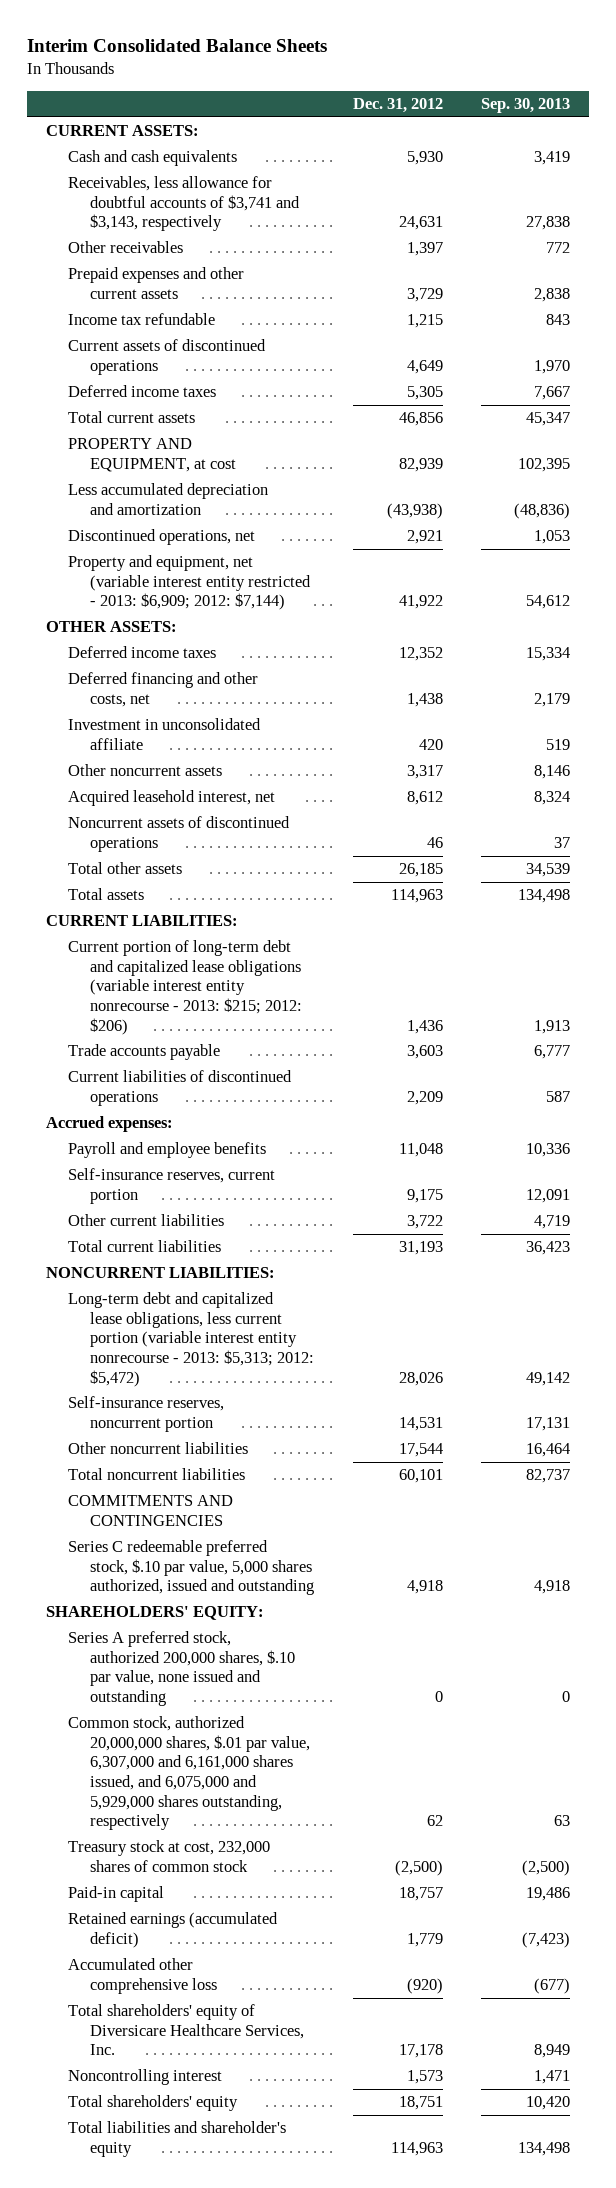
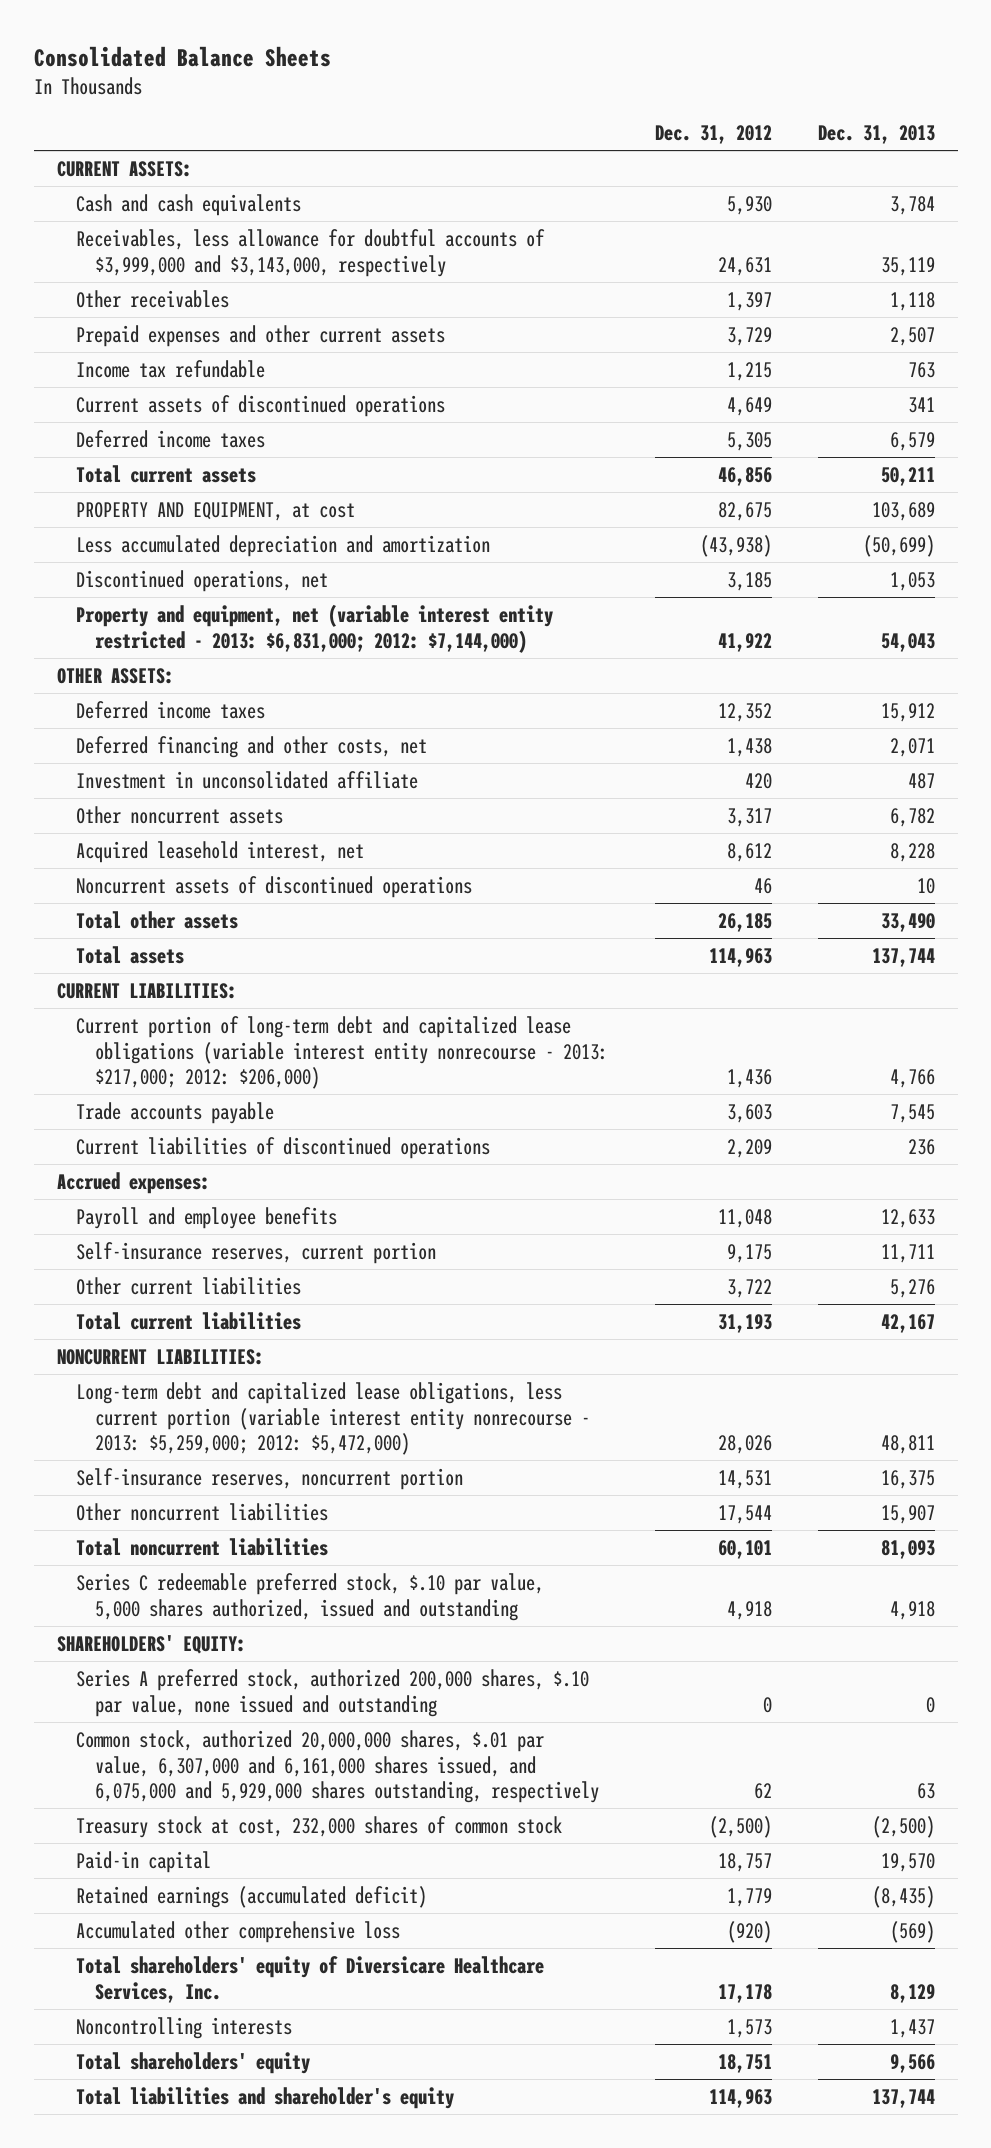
[26,39,327,53] Interim Consolidated Balance Sheets -> [33,46,331,68] Consolidated Balance Sheets
[480,97,570,113] Sep. 30, 2013 -> none
none -> [817,125,935,145] Dec. 31, 2013
[68,176,301,232] Receivables, less allowance for doubtful accounts of $3,741 and $3,143, respectively -> [76,228,546,277] Receivables, less allowance for doubtful accounts of $3,999,000 and $3,143,000, respectively
[398,457,443,472] 82,939 -> [717,501,772,521] 82,675
[406,530,443,545] 2,921 -> [726,571,772,591] 3,185
[68,555,312,611] Property and equipment, net (variable interest entity restricted - 2013: $6,909; 2012: $7,144) -> [76,603,554,653] Property and equipment, net (variable interest entity restricted - 2013: $6,831,000; 2012: $7,144,000)
[68,940,303,1035] Current portion of long-term debt and capitalized lease obligations (variable interest entity nonrecourse - 2013: $215; 2012: $206) -> [76,1015,609,1090] Current portion of long-term debt and capitalized lease obligations (variable interest entity nonrecourse - 2013: $217,000; 2012: $206,000)
[68,1292,315,1387] Long-term debt and capitalized lease obligations, less current portion (variable interest entity nonrecourse - 2013: $5,313; 2012: $5,472) -> [76,1381,591,1456] Long-term debt and capitalized lease obligations, less current portion (variable interest entity nonrecourse - 2013: $5,259,000; 2012: $5,472,000)
[68,1495,234,1526] COMMITMENTS AND CONTINGENCIES -> none
[68,2069,223,2086] Noncontrolling interest -> [76,2016,293,2039] Noncontrolling interests

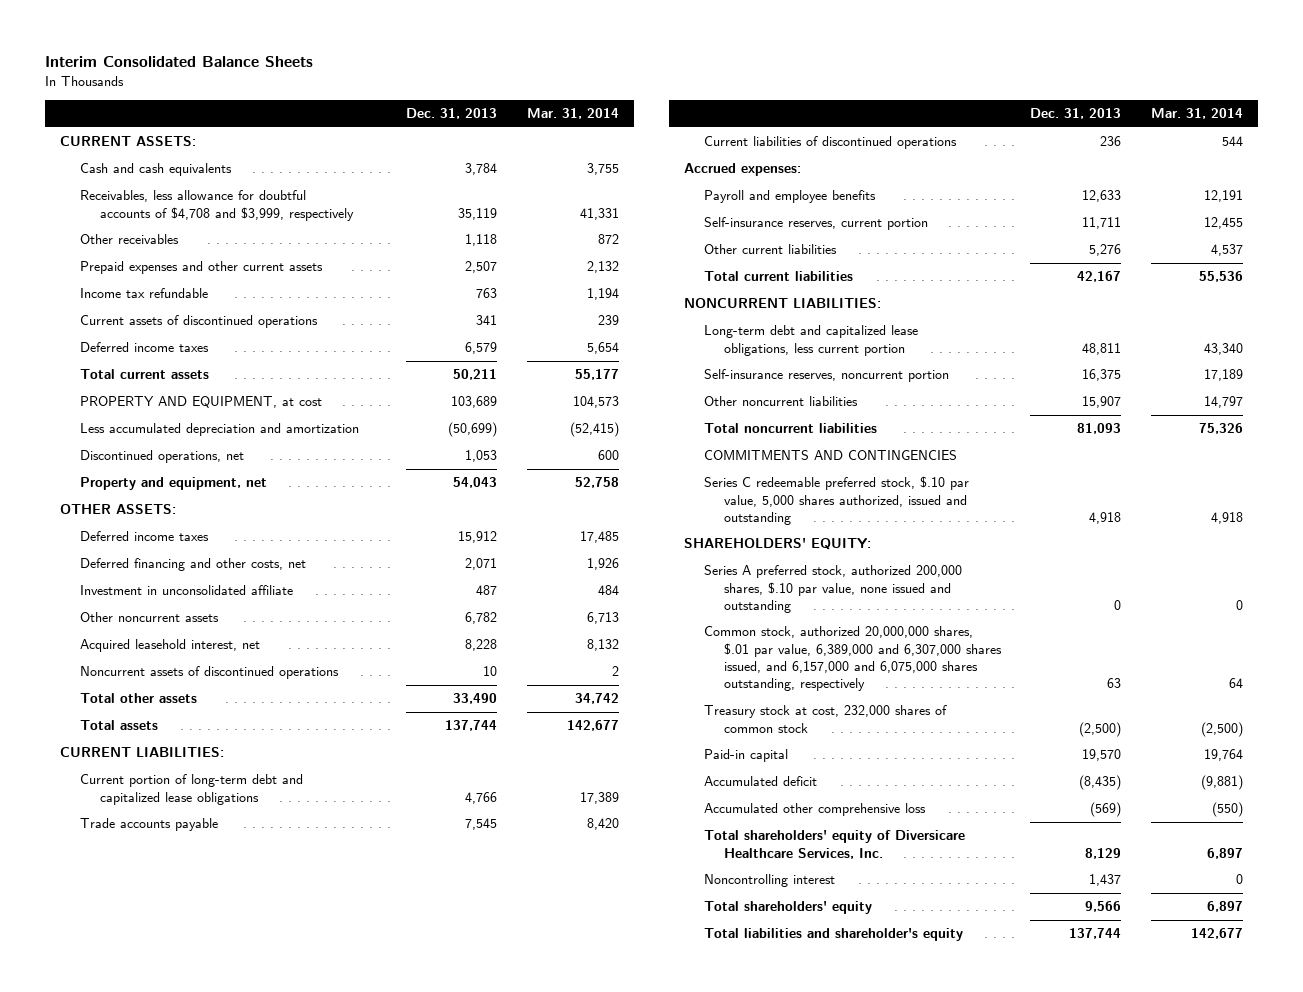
[33,46,331,68] Consolidated Balance Sheets -> [45,55,314,67] Interim Consolidated Balance Sheets
[654,125,772,145] Dec. 31, 2012 -> none
none -> [527,107,620,119] Mar. 31, 2014
[76,228,546,277] Receivables, less allowance for doubtful accounts of $3,999,000 and $3,143,000, respectively -> [79,190,354,221] Receivables, less allowance for doubtful accounts of $4,708 and $3,999, respectively
[76,603,554,653] Property and equipment, net (variable interest entity restricted - 2013: $6,831,000; 2012: $7,144,000) -> [79,477,267,491] Property and equipment, net
[76,1015,609,1090] Current portion of long-term debt and capitalized lease obligations (variable interest entity nonrecourse - 2013: $217,000; 2012: $206,000) -> [79,774,303,805] Current portion of long-term debt and capitalized lease obligations
[76,1381,591,1456] Long-term debt and capitalized lease obligations, less current portion (variable interest entity nonrecourse - 2013: $5,259,000; 2012: $5,472,000) -> [703,325,918,356] Long-term debt and capitalized lease obligations, less current portion
none -> [703,450,957,461] COMMITMENTS AND CONTINGENCIES
[76,1729,600,1804] Common stock, authorized 20,000,000 shares, $.01 par value, 6,307,000 and 6,161,000 shares issued, and 6,075,000 and 5,929,000 shares outstanding, respectively -> [703,626,1002,691] Common stock, authorized 20,000,000 shares, $.01 par value, 6,389,000 and 6,307,000 shares issued, and 6,157,000 and 6,075,000 shares outstanding, respectively
[76,1885,428,1908] Retained earnings (accumulated deficit) -> [703,776,817,787] Accumulated deficit
[76,2016,293,2039] Noncontrolling interests -> [703,874,835,888] Noncontrolling interest

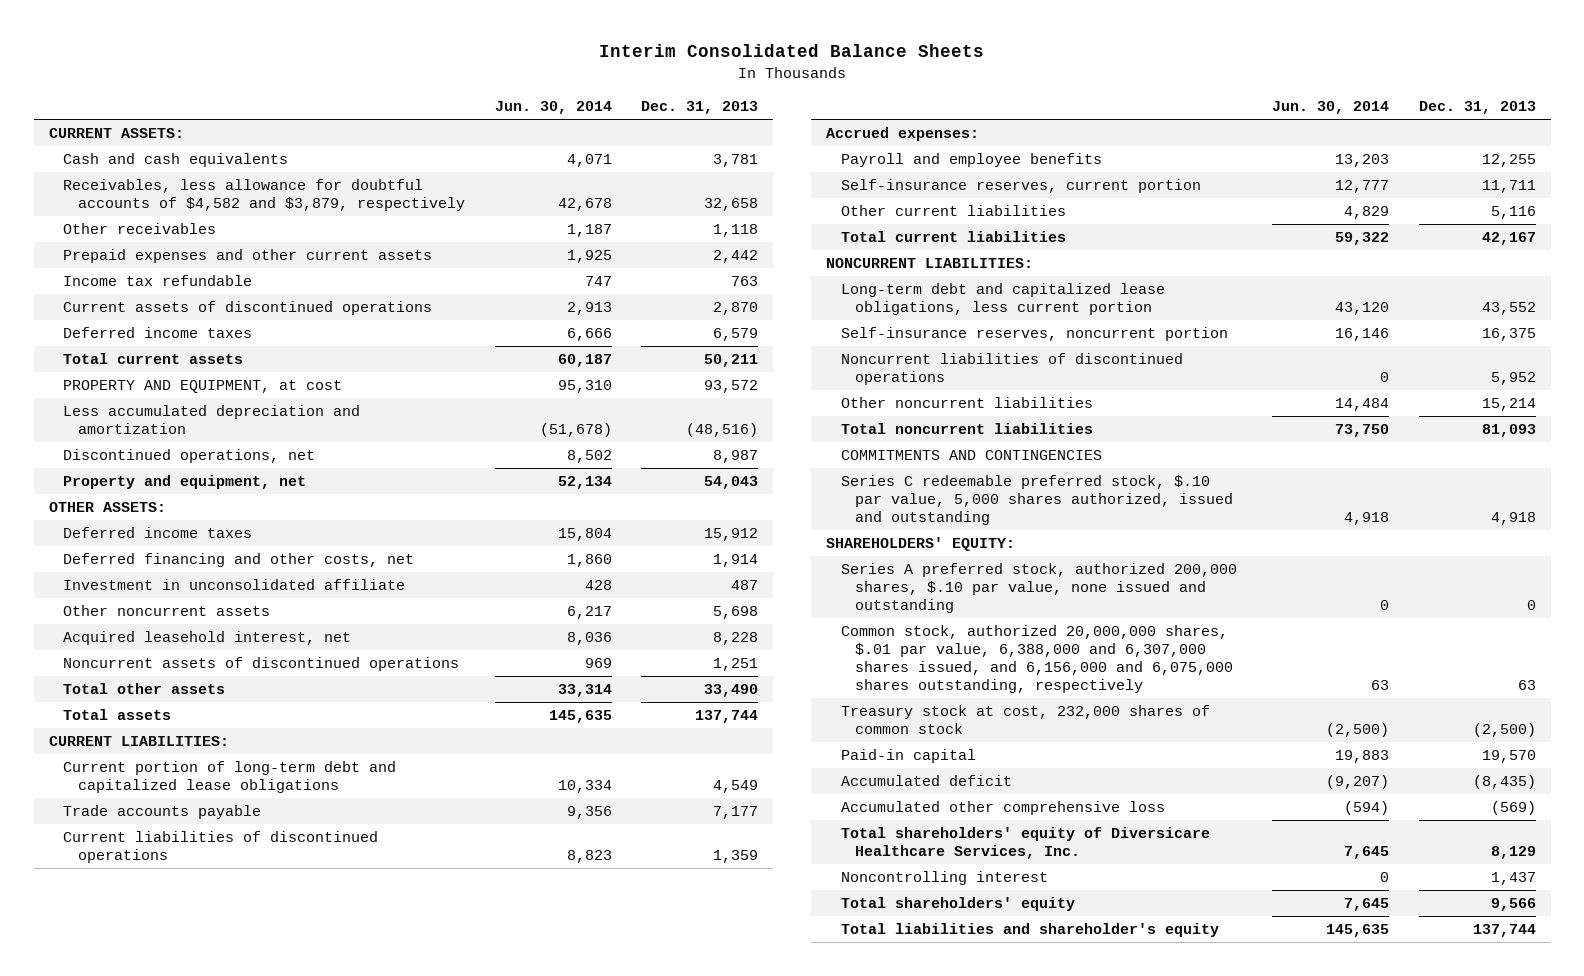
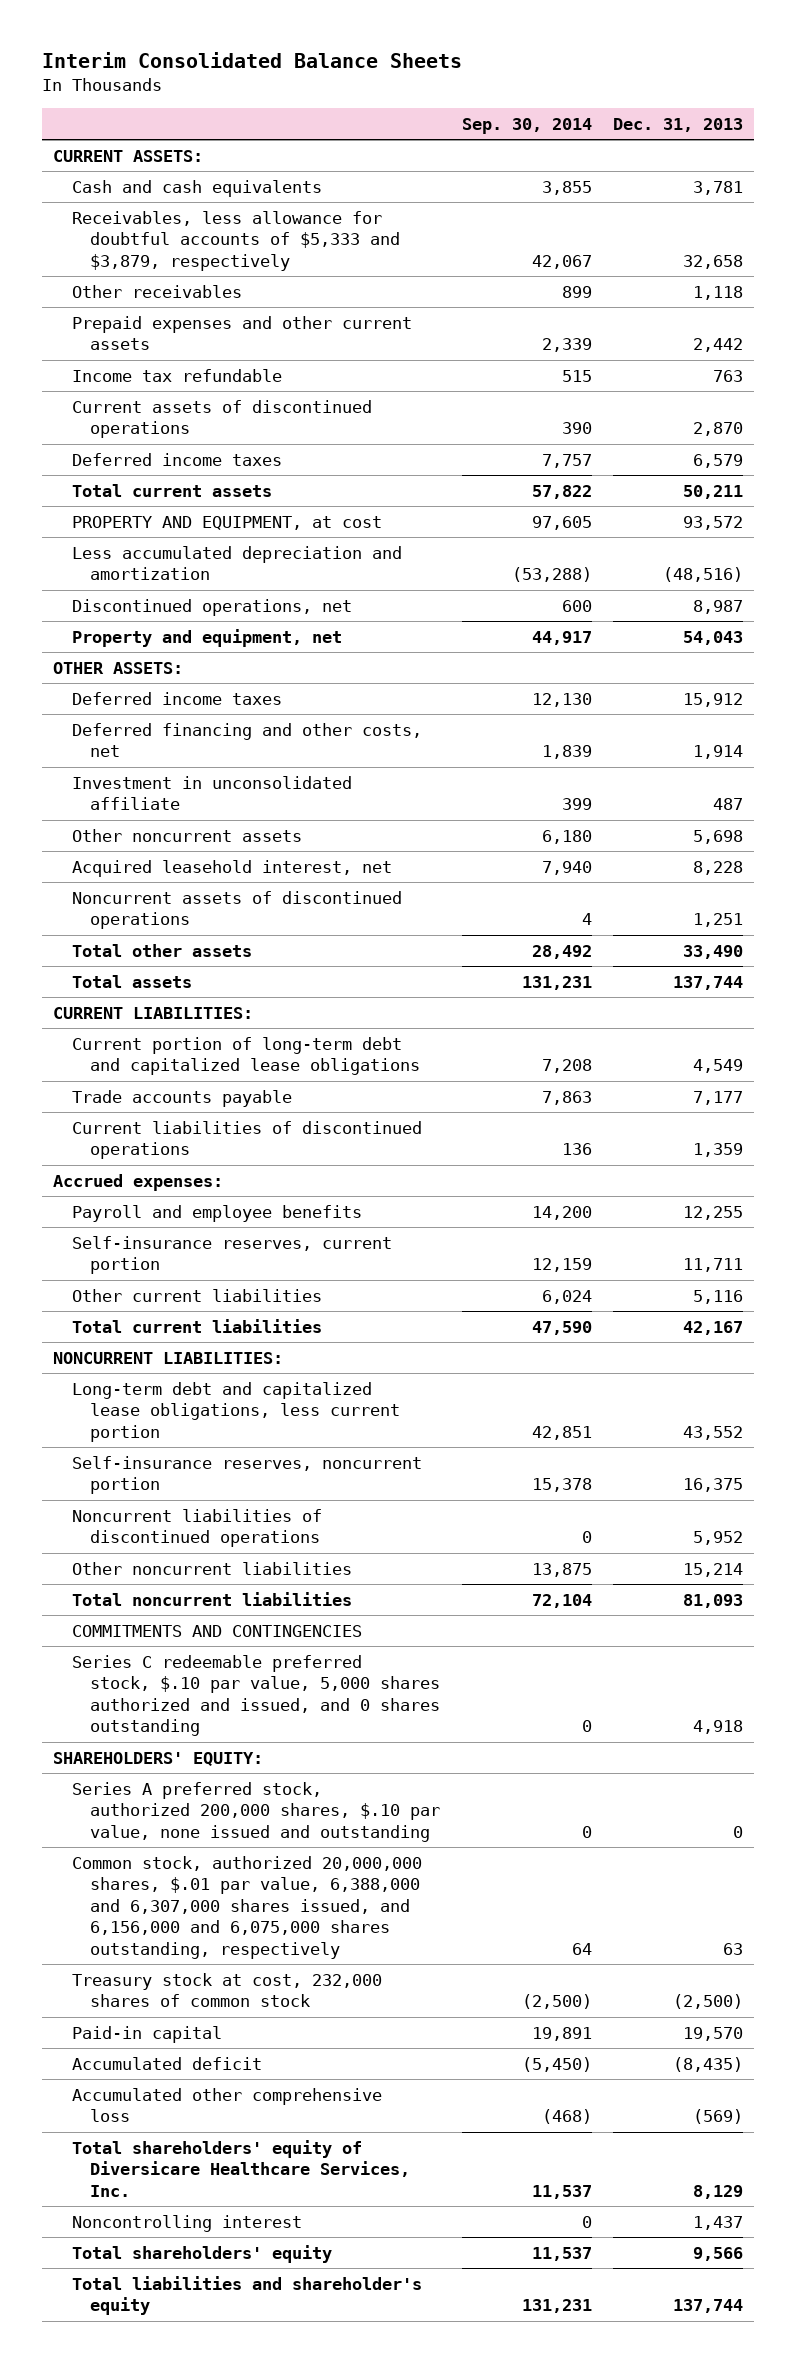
[494,101,612,115] Jun. 30, 2014 -> none
none -> [461,117,592,134] Sep. 30, 2014
[63,179,466,212] Receivables, less allowance for doubtful accounts of $4,582 and $3,879, respectively -> [71,210,401,271] Receivables, less allowance for doubtful accounts of $5,333 and $3,879, respectively
[840,475,1234,526] Series C redeemable preferred stock, $.10 par value, 5,000 shares authorized, issued and outstanding -> [71,1654,441,1737] Series C redeemable preferred stock, $.10 par value, 5,000 shares authorized and issued, and 0 shares outstanding

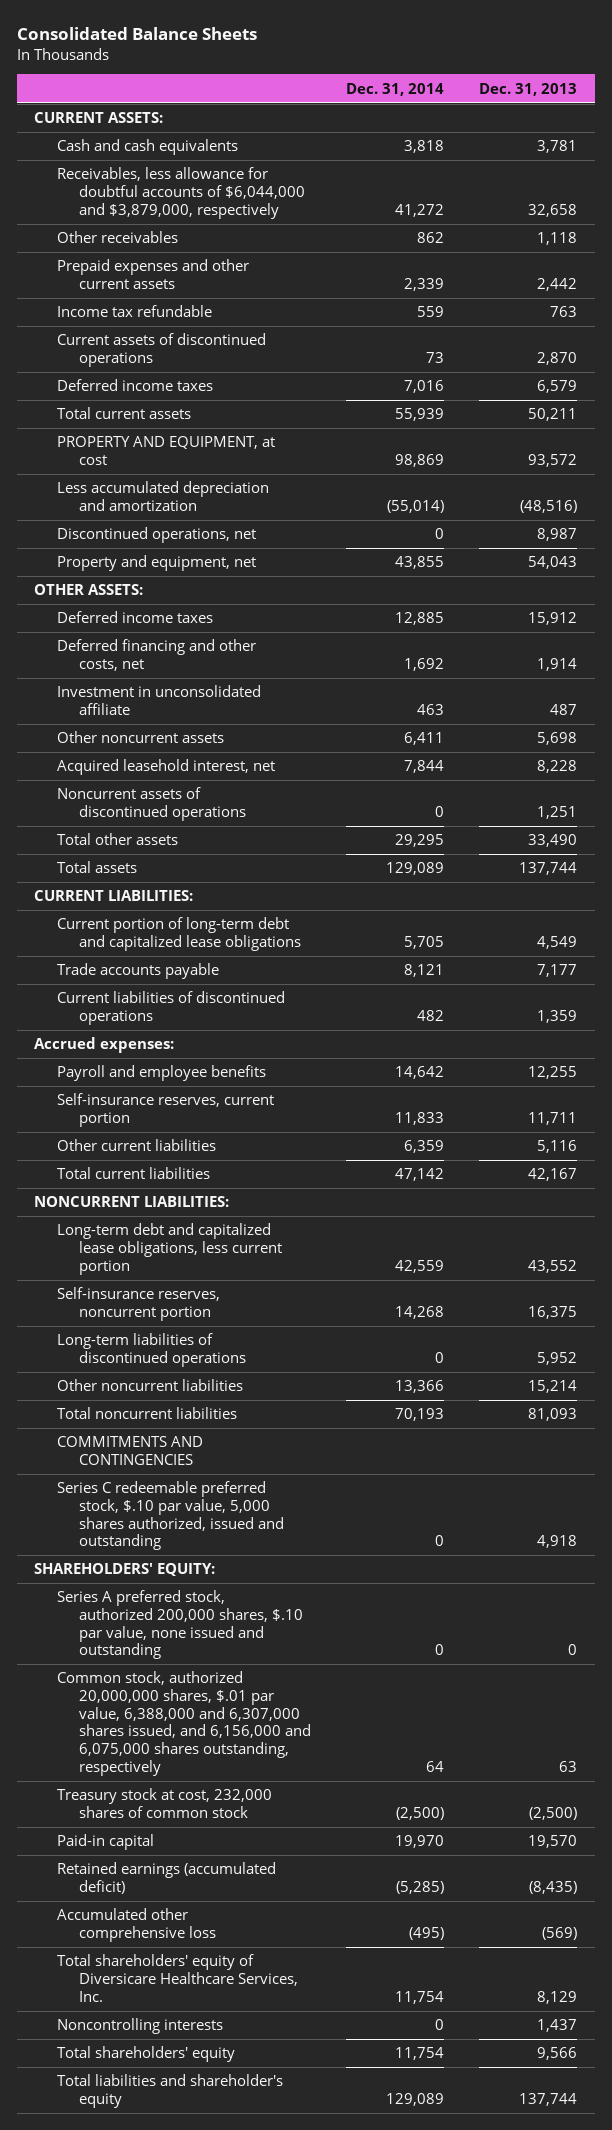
[42,52,463,69] Interim Consolidated Balance Sheets -> [16,26,257,40] Consolidated Balance Sheets
[461,117,592,134] Sep. 30, 2014 -> none
none -> [346,82,445,96] Dec. 31, 2014
[71,210,401,271] Receivables, less allowance for doubtful accounts of $5,333 and $3,879, respectively -> [56,167,306,219] Receivables, less allowance for doubtful accounts of $6,044,000 and $3,879,000, respectively
[71,1508,322,1548] Noncurrent liabilities of discontinued operations -> [56,1333,247,1368] Long-term liabilities of discontinued operations
[71,1654,441,1737] Series C redeemable preferred stock, $.10 par value, 5,000 shares authorized and issued, and 0 shares outstanding -> [56,1481,285,1551] Series C redeemable preferred stock, $.10 par value, 5,000 shares authorized, issued and outstanding
[71,2056,262,2070] Accumulated deficit -> [56,1862,276,1895] Retained earnings (accumulated deficit)
[71,2214,302,2232] Noncontrolling interest -> [56,2018,223,2035] Noncontrolling interests

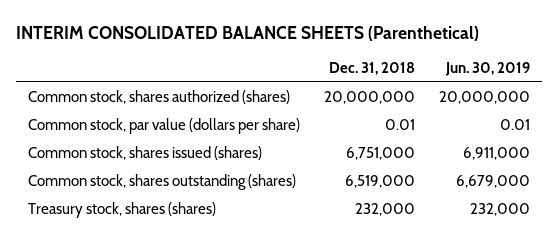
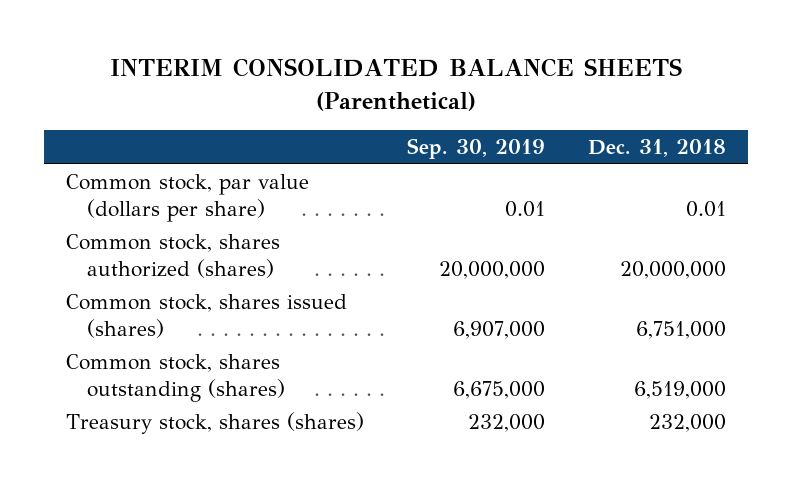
[444,62,530,77] Jun. 30, 2019 -> none
none -> [407,137,546,159] Sep. 30, 2019
[27,90,290,105] Common stock, shares authorized (shares) -> [65,234,280,278] Common stock, shares authorized (shares)

